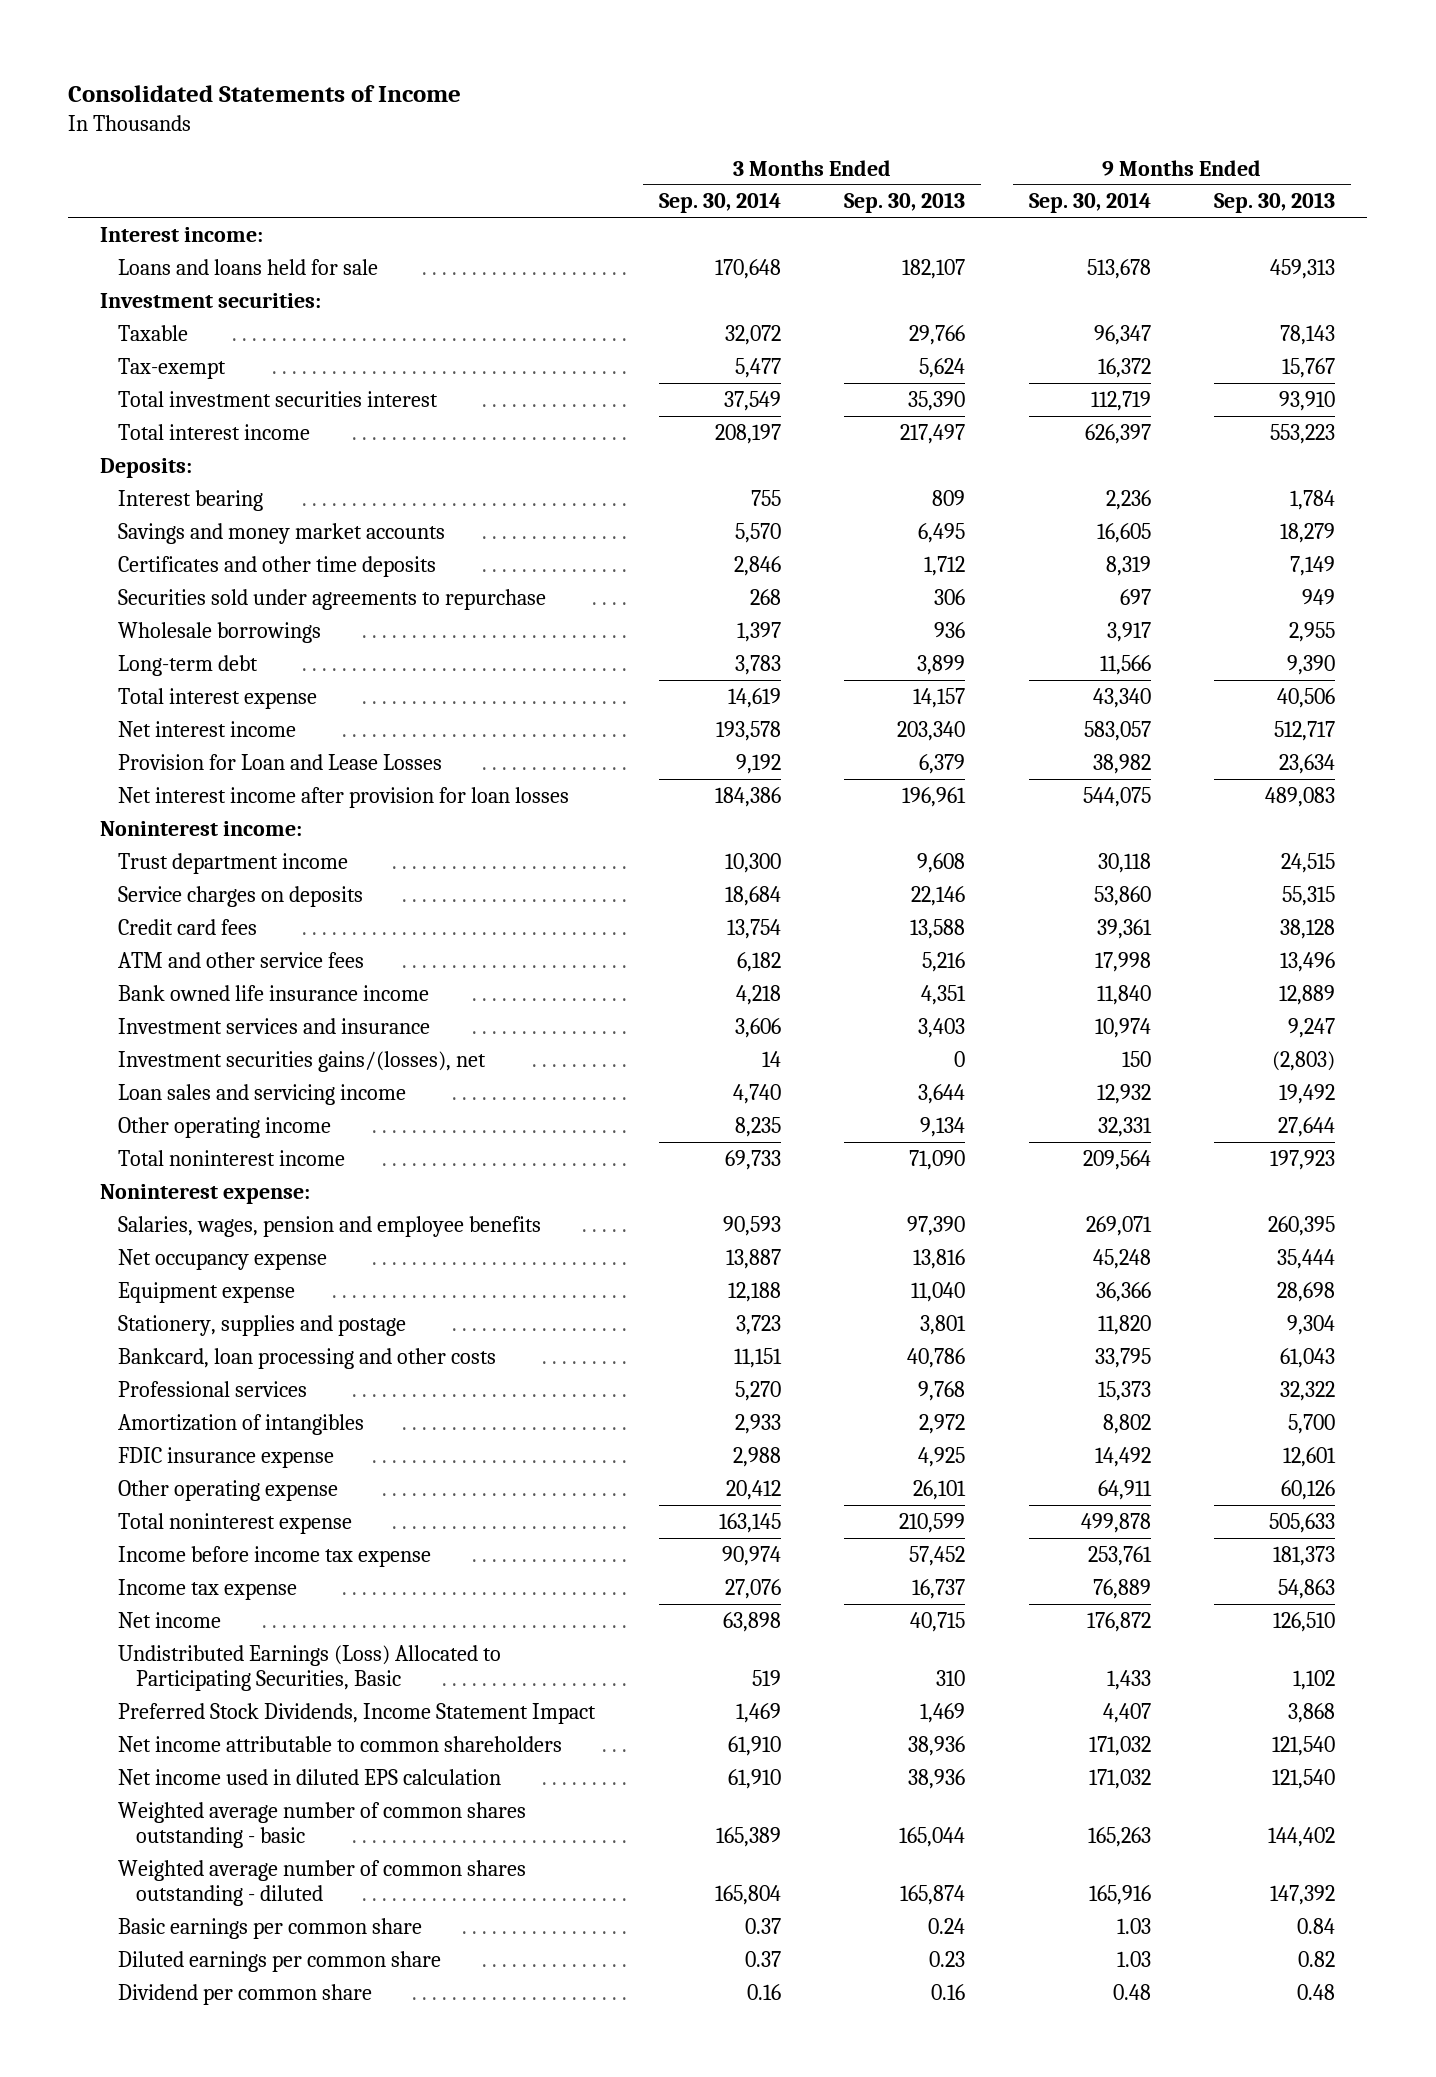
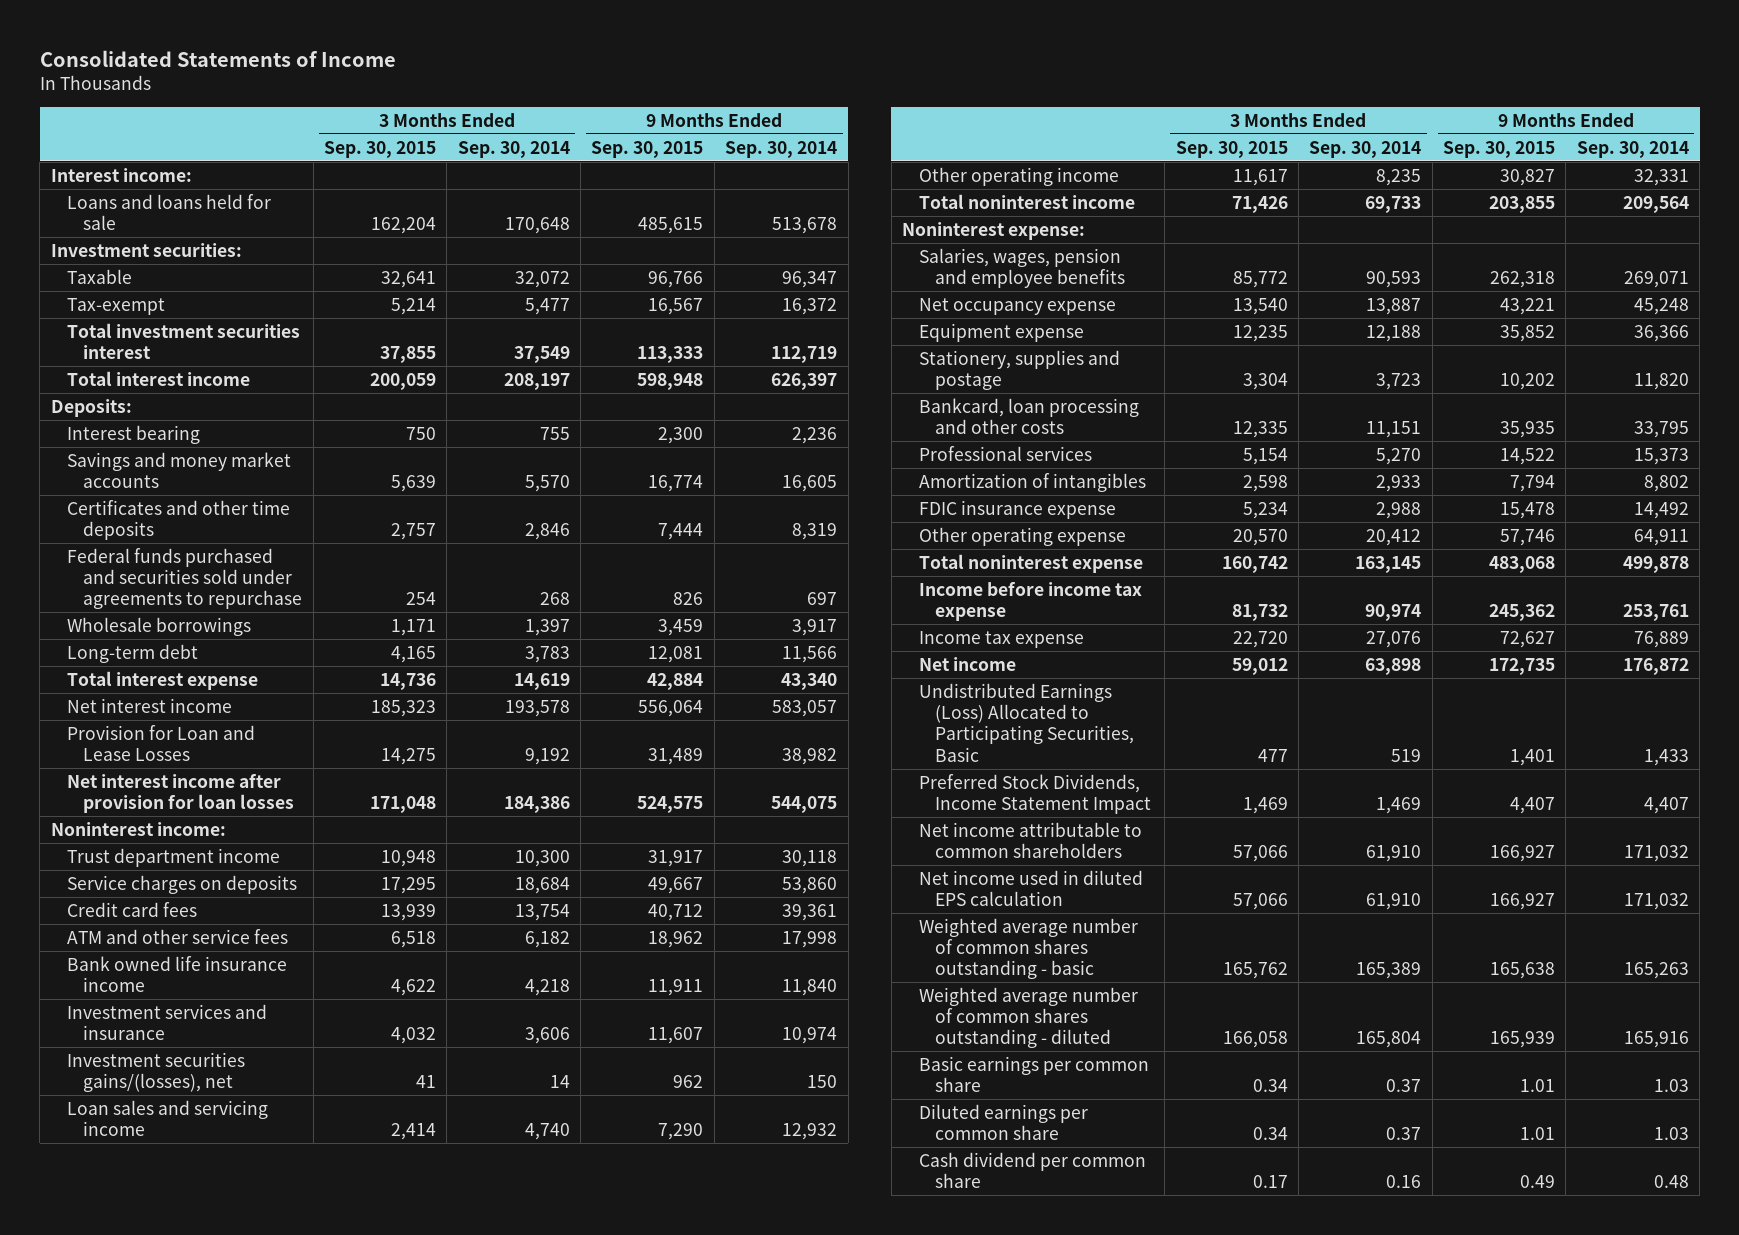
[844,192,966,214] Sep. 30, 2013 -> none
[1214,192,1336,214] Sep. 30, 2013 -> none
none -> [324,140,437,158] Sep. 30, 2015
none -> [591,140,704,158] Sep. 30, 2015
[118,588,547,610] Securities sold under agreements to repurchase -> [66,547,303,610] Federal funds purchased and securities sold under agreements to repurchase
[118,1983,373,2005] Dividend per common share -> [918,1151,1146,1188] Cash dividend per common share

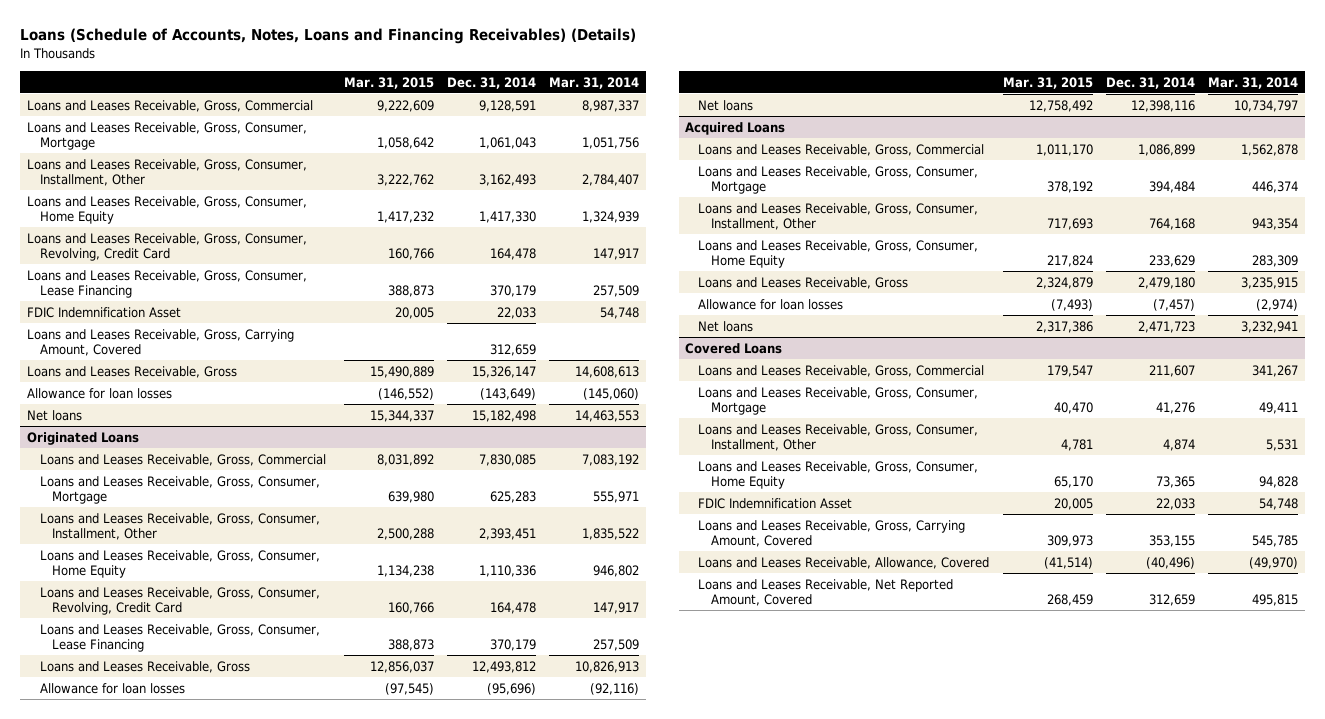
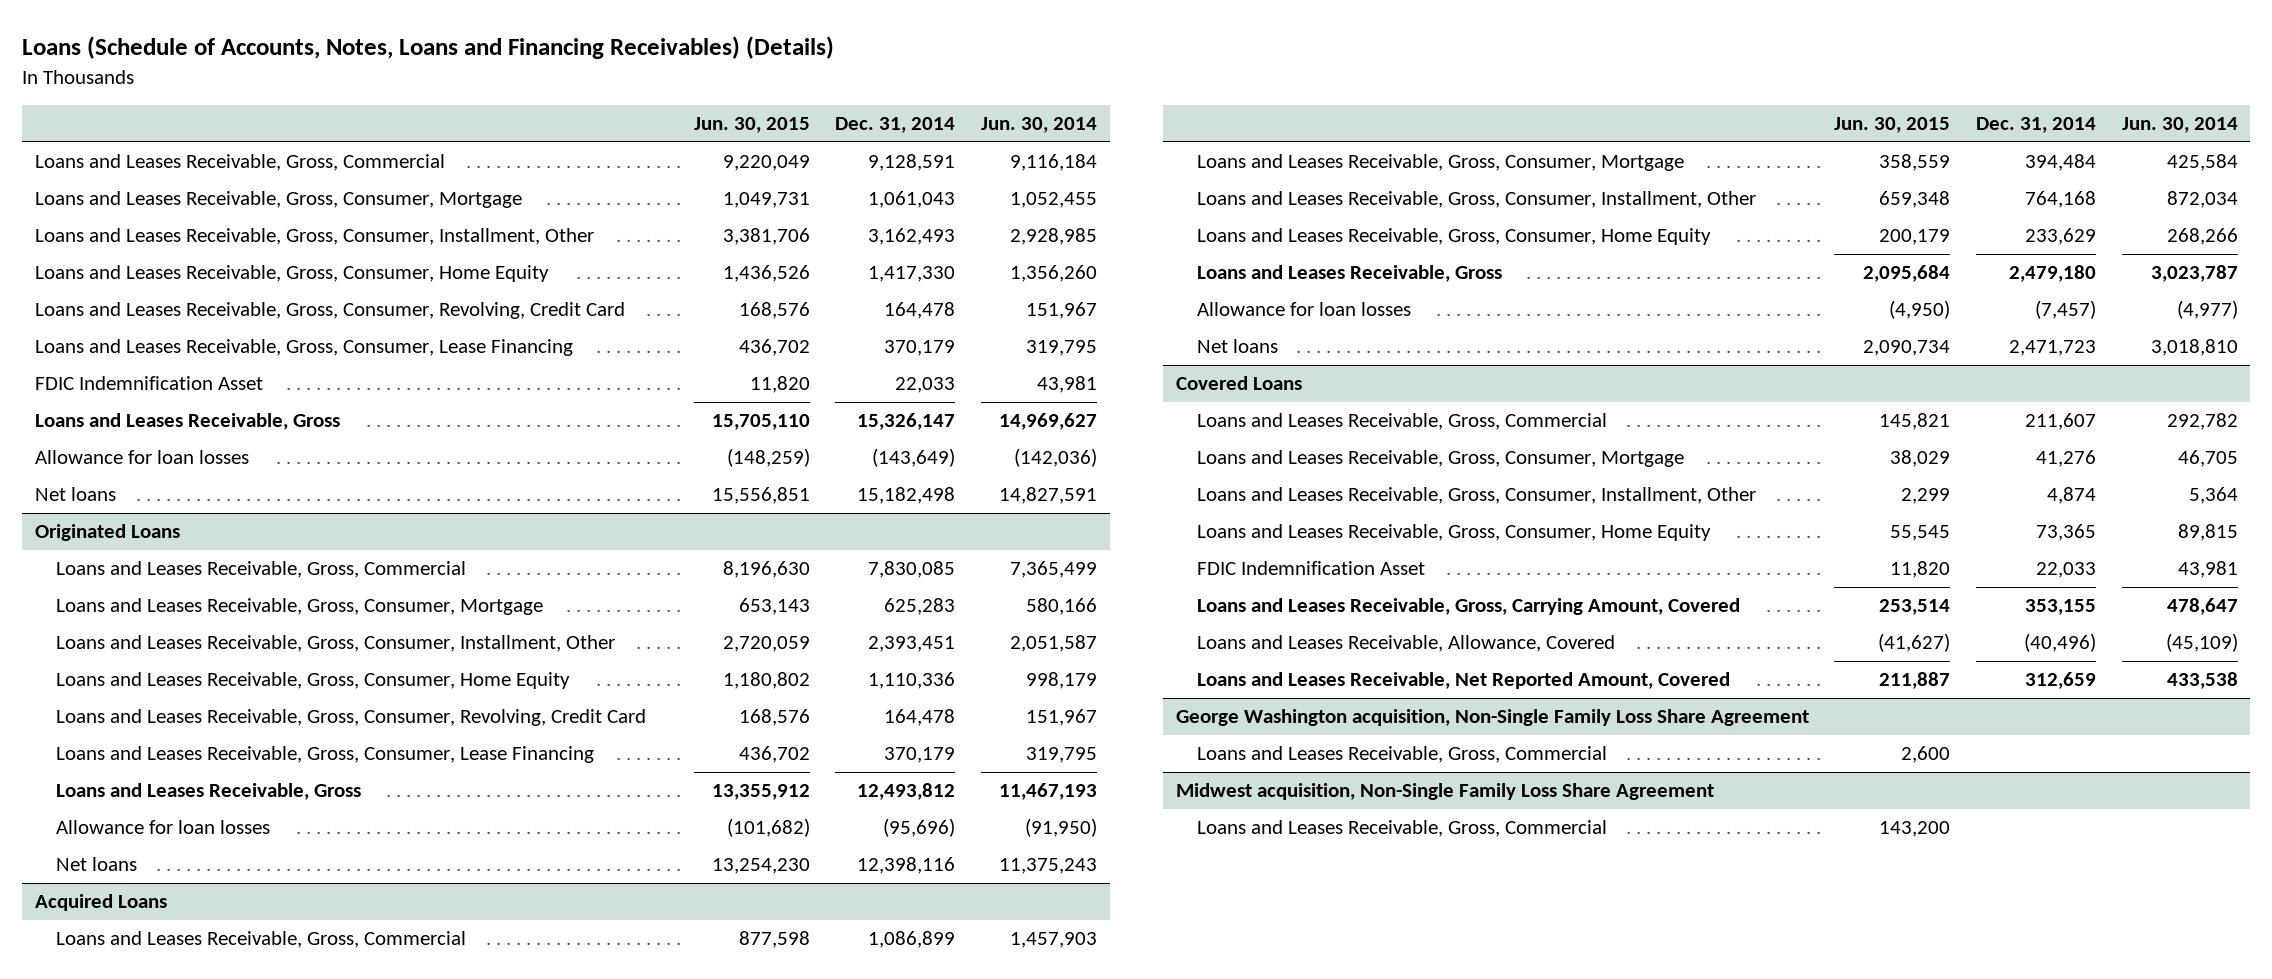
[343,76,434,89] Mar. 31, 2015 -> none
[549,76,640,89] Mar. 31, 2014 -> none
none -> [693,117,810,134] Jun. 30, 2015
none -> [980,117,1097,134] Jun. 30, 2014
[26,328,294,356] Loans and Leases Receivable, Gross, Carrying Amount, Covered -> none
none -> [1175,709,1809,727] George Washington acquisition, Non-Single Family Loss Share Agreement
none -> [1197,746,1608,764] Loans and Leases Receivable, Gross, Commercial
none -> [1175,783,1714,801] Midwest acquisition, Non-Single Family Loss Share Agreement
none -> [1197,820,1608,838] Loans and Leases Receivable, Gross, Commercial

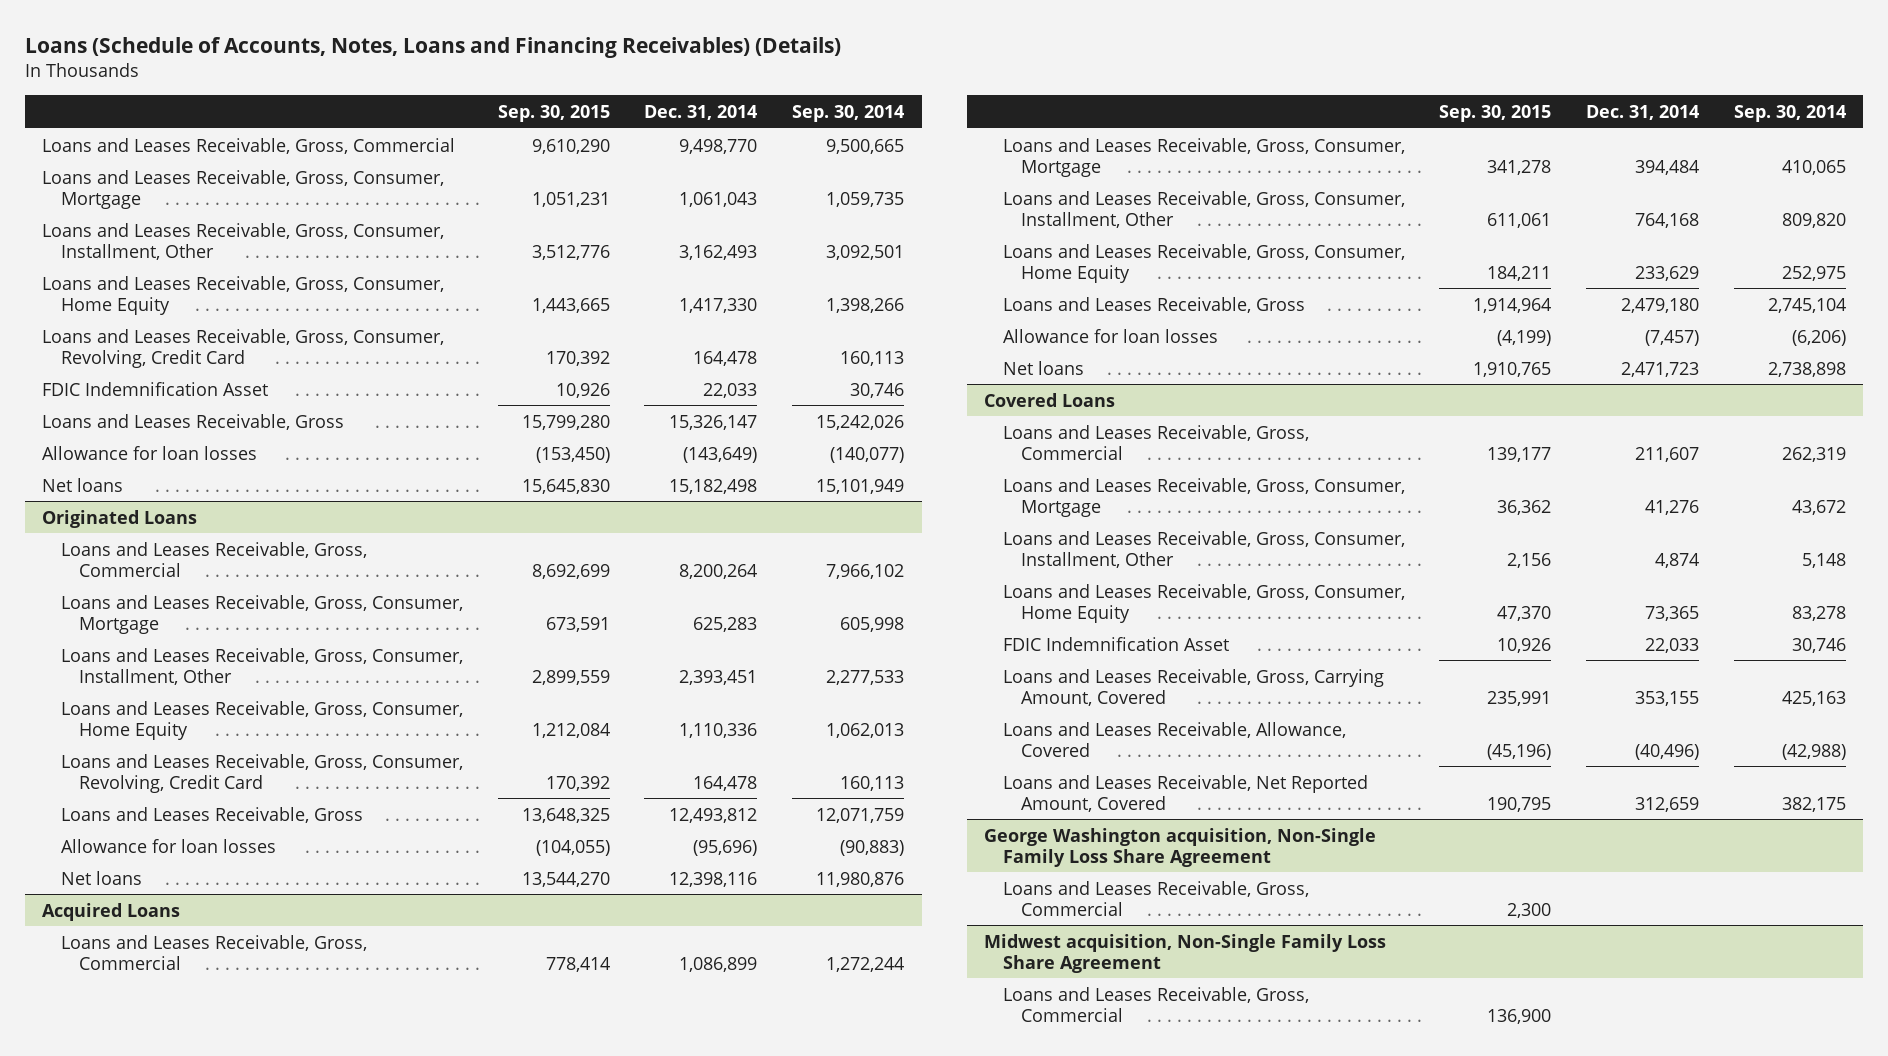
[693,117,810,134] Jun. 30, 2015 -> none
[980,117,1097,134] Jun. 30, 2014 -> none
none -> [497,104,610,122] Sep. 30, 2015
none -> [792,104,905,122] Sep. 30, 2014
[868,154,956,172] 9,128,591 -> [679,138,758,154] 9,498,770
[34,339,573,357] Loans and Leases Receivable, Gross, Consumer, Lease Financing -> none
[868,561,956,579] 7,830,085 -> [679,563,758,579] 8,200,264
[56,746,595,764] Loans and Leases Receivable, Gross, Consumer, Lease Financing -> none

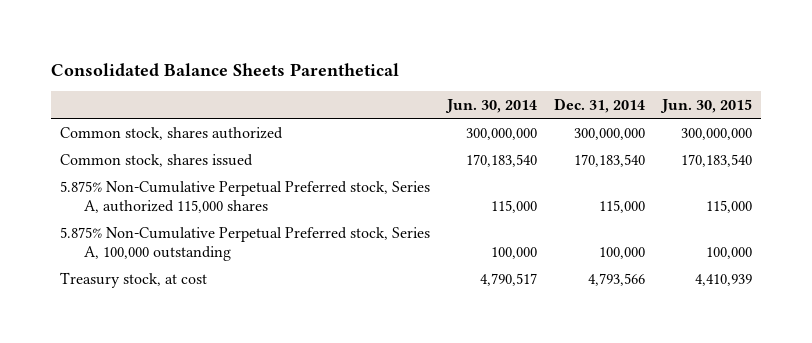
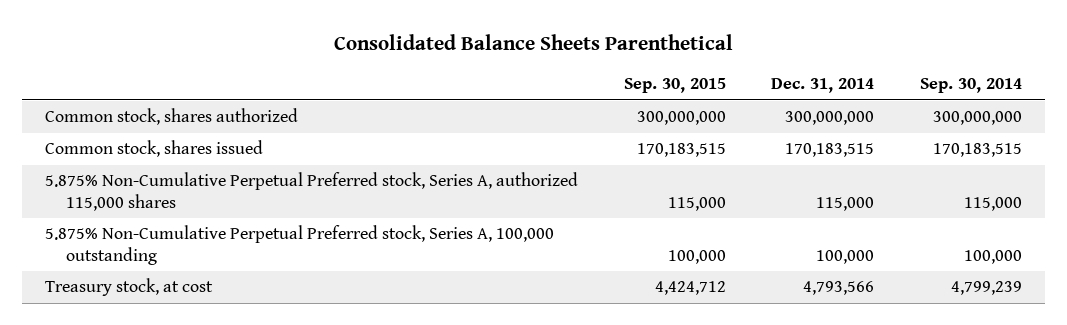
[444,99,537,114] Jun. 30, 2014 -> none
[660,99,753,114] Jun. 30, 2015 -> none
none -> [623,78,726,94] Sep. 30, 2015
none -> [920,78,1023,94] Sep. 30, 2014
[574,153,646,167] 170,183,540 -> [785,143,875,158] 170,183,515

